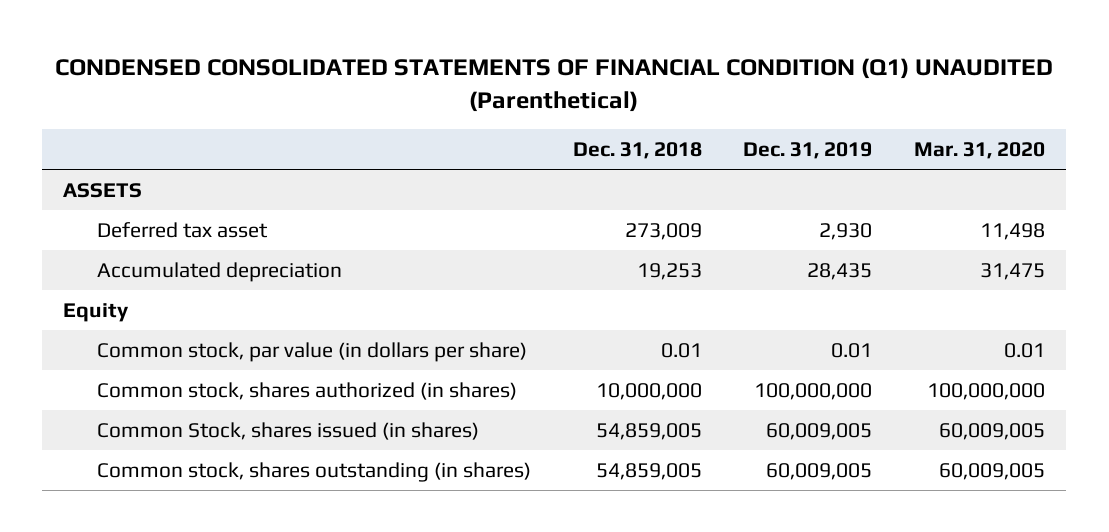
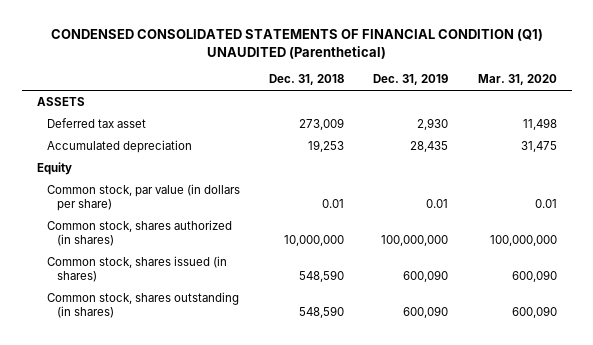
[96,422,479,441] Common Stock, shares issued (in shares) -> [46,256,227,282] Common stock, shares issued (in shares)
[595,423,702,441] 54,859,005 -> [299,269,345,282] 548,590
[766,423,873,441] 60,009,005 -> [403,269,449,282] 600,090
[939,423,1046,441] 60,009,005 -> [511,269,557,282] 600,090
[595,463,702,481] 54,859,005 -> [299,305,345,318] 548,590
[766,463,873,481] 60,009,005 -> [403,305,449,318] 600,090
[939,463,1046,481] 60,009,005 -> [511,305,557,318] 600,090

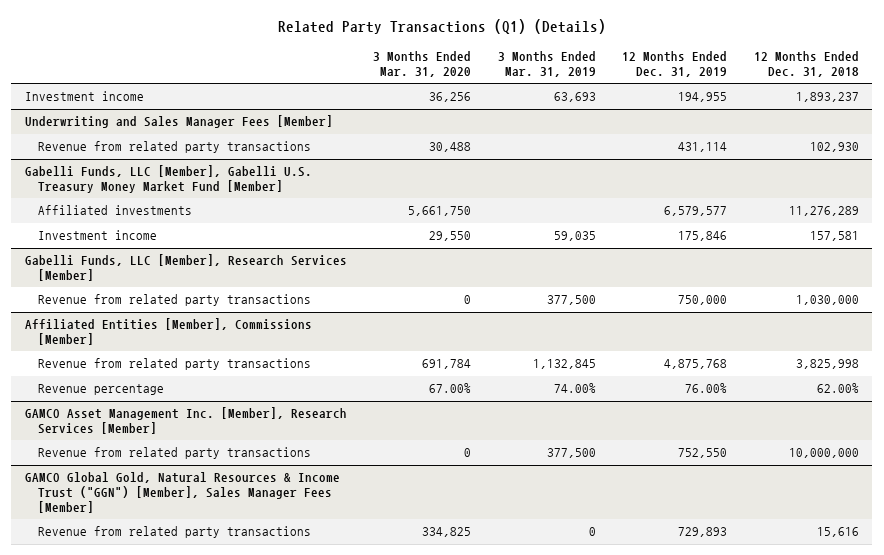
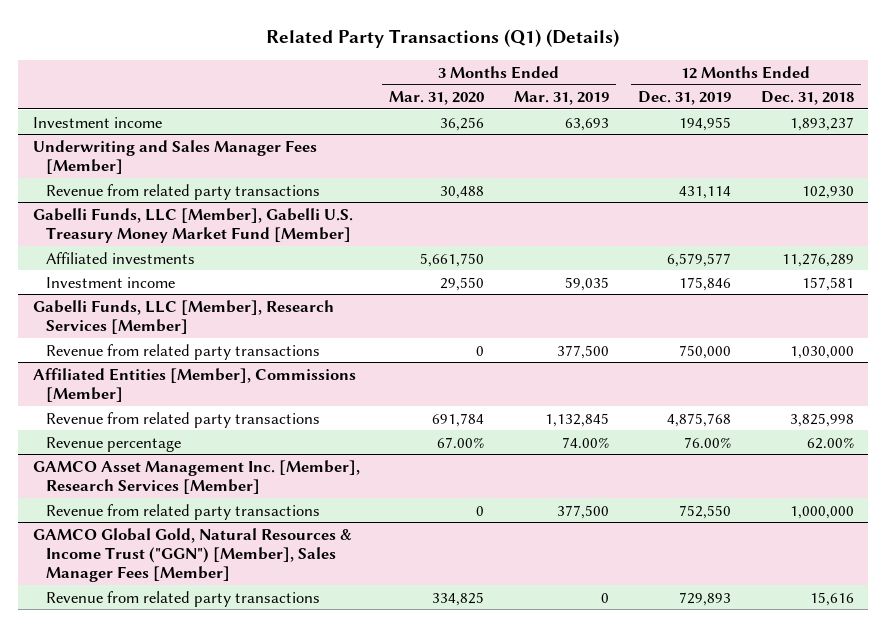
[788,448,859,459] 10,000,000 -> [789,505,854,519] 1,000,000

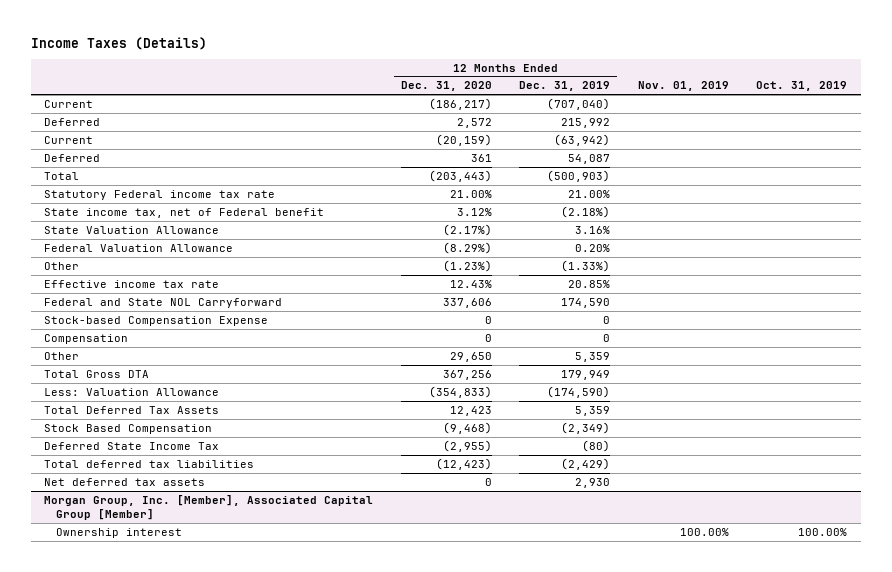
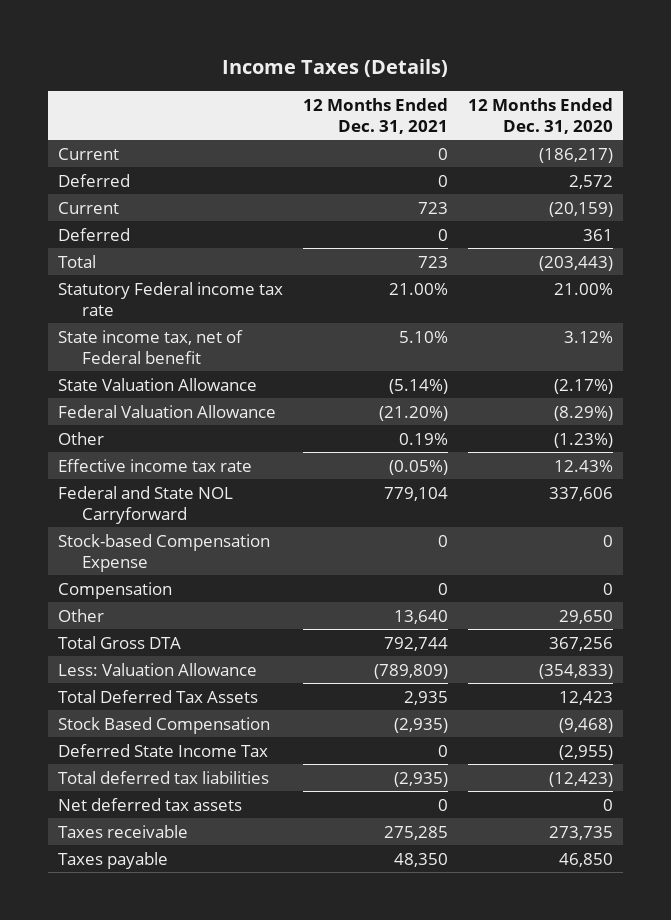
[519,81,611,92] Dec. 31, 2019 -> none
[637,81,729,92] Nov. 01, 2019 -> none
[756,81,848,92] Oct. 31, 2019 -> none
none -> [302,97,448,134] 12 Months Ended Dec. 31, 2021
[44,494,374,521] Morgan Group, Inc. [Member], Associated Capital Group [Member] -> none
[55,527,182,538] Ownership interest -> none
none -> [57,824,188,838] Taxes receivable
none -> [57,851,168,869] Taxes payable

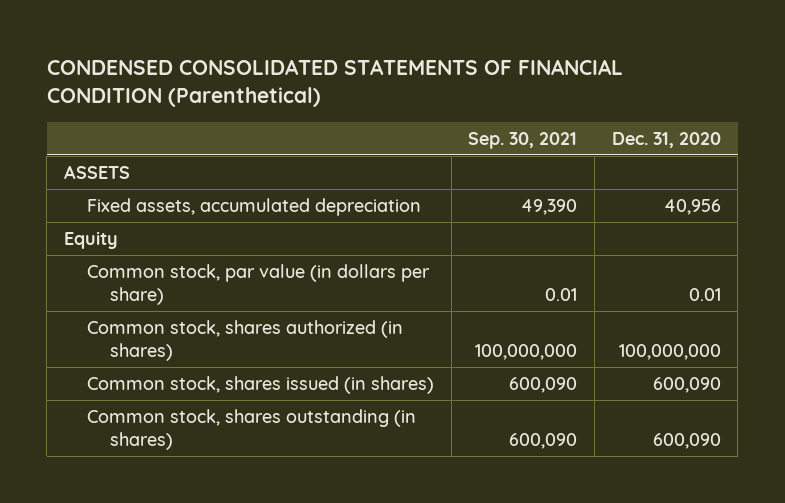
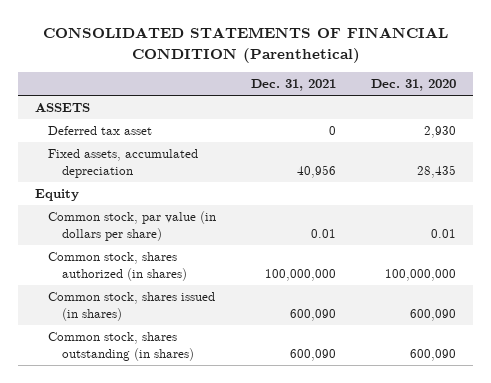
[46,59,623,108] CONDENSED CONSOLIDATED STATEMENTS OF FINANCIAL CONDITION (Parenthetical) -> [42,27,448,63] CONSOLIDATED STATEMENTS OF FINANCIAL CONDITION (Parenthetical)
[468,131,578,149] Sep. 30, 2021 -> none
none -> [251,79,337,92] Dec. 31, 2021
none -> [48,126,153,136] Deferred tax asset
[663,199,721,216] 40,956 -> [417,164,457,178] 28,435

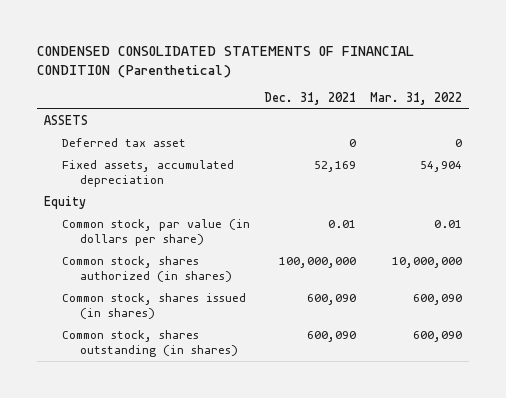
[42,27,448,63] CONSOLIDATED STATEMENTS OF FINANCIAL CONDITION (Parenthetical) -> [36,45,414,78] CONDENSED CONSOLIDATED STATEMENTS OF FINANCIAL CONDITION (Parenthetical)
[371,79,457,92] Dec. 31, 2020 -> none
none -> [370,92,463,106] Mar. 31, 2022
[297,164,337,178] 40,956 -> [313,161,356,173] 52,169

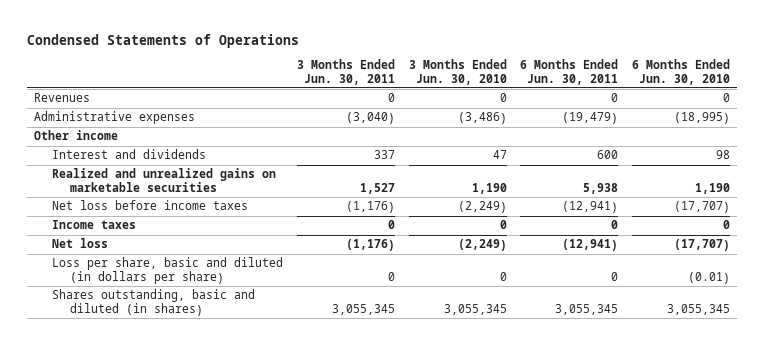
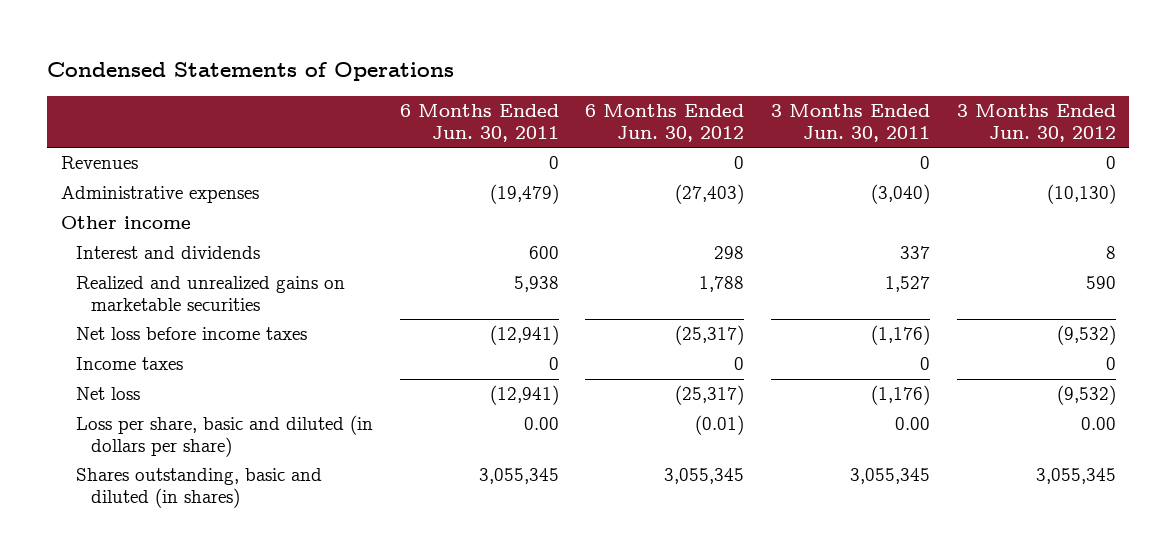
[408,59,507,85] 3 Months Ended Jun. 30, 2010 -> none
[631,59,730,85] 6 Months Ended Jun. 30, 2010 -> none
none -> [585,104,745,143] 6 Months Ended Jun. 30, 2012
none -> [956,104,1116,143] 3 Months Ended Jun. 30, 2012
[387,271,395,281] 0 -> [894,417,930,431] 0.00
[611,271,619,281] 0 -> [523,417,559,431] 0.00

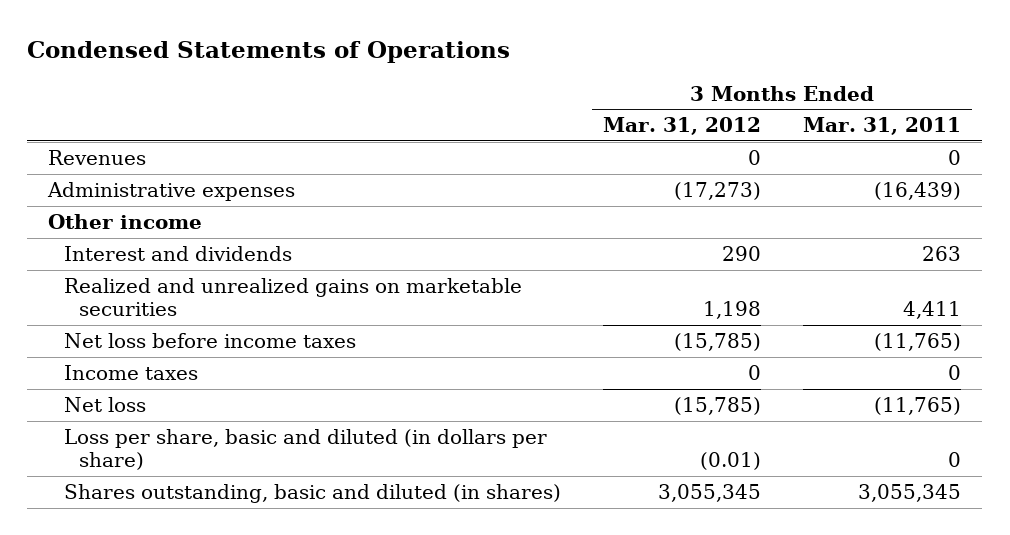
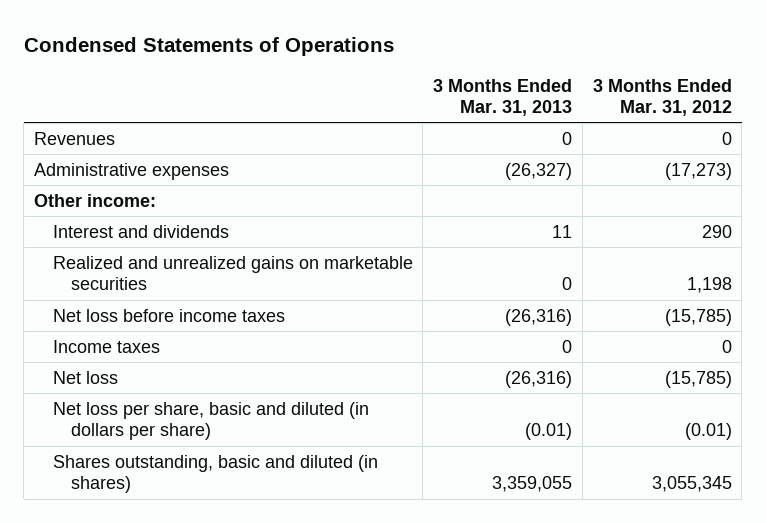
[803,117,962,136] Mar. 31, 2011 -> none
none -> [433,78,573,117] 3 Months Ended Mar. 31, 2013
[48,213,203,229] Other income -> [34,193,157,207] Other income:
[63,428,547,471] Loss per share, basic and diluted (in dollars per share) -> [52,401,369,441] Net loss per share, basic and diluted (in dollars per share)

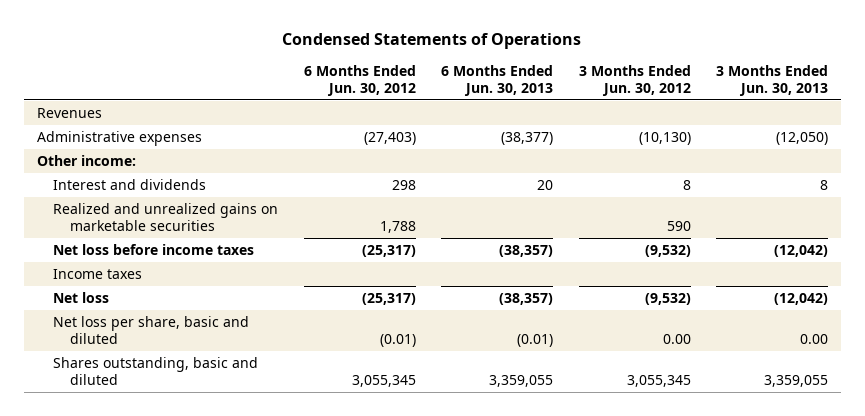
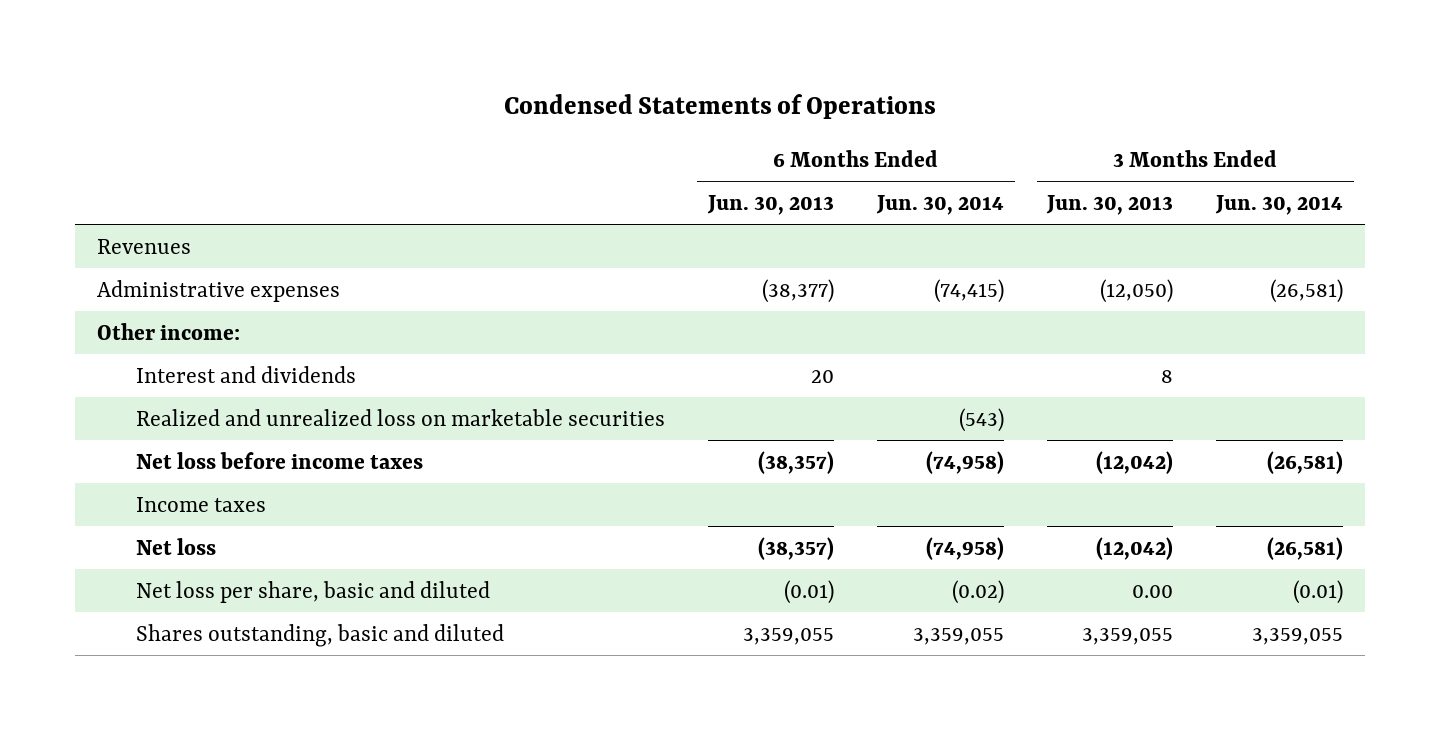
[303,64,416,97] 6 Months Ended Jun. 30, 2012 -> none
[578,64,691,97] 3 Months Ended Jun. 30, 2012 -> none
none -> [876,195,1005,216] Jun. 30, 2014
none -> [1215,195,1344,216] Jun. 30, 2014
[53,202,279,232] Realized and unrealized gains on marketable securities -> [136,408,666,426] Realized and unrealized loss on marketable securities

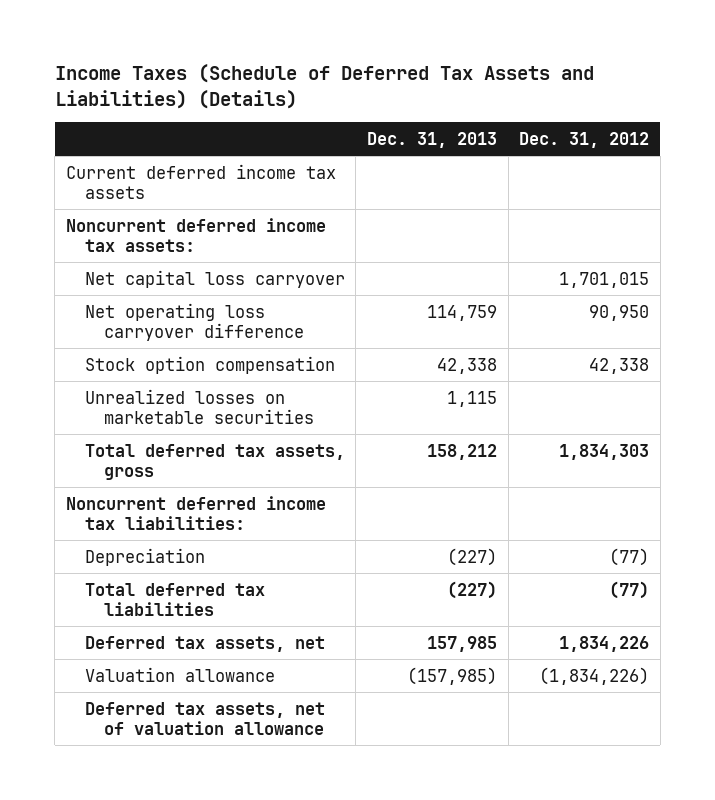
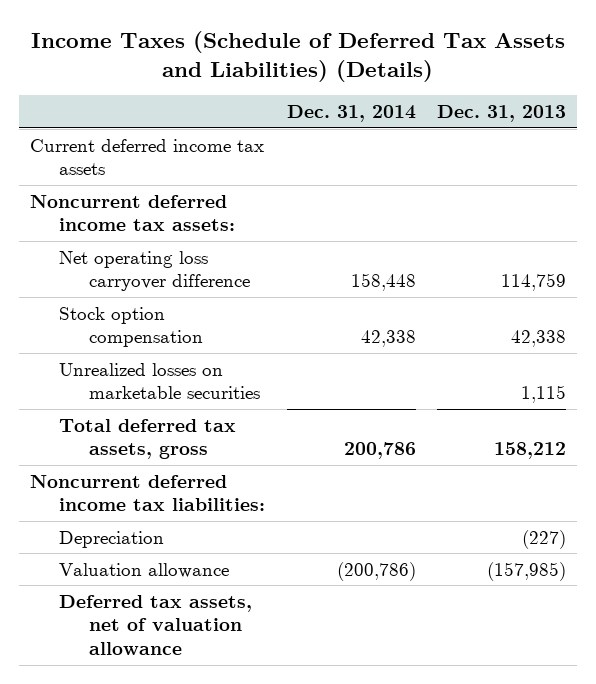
[519,131,650,148] Dec. 31, 2012 -> none
none -> [286,104,416,122] Dec. 31, 2014
[84,269,345,288] Net capital loss carryover -> none
[84,582,265,616] Total deferred tax liabilities -> none
[84,635,325,652] Deferred tax assets, net -> none

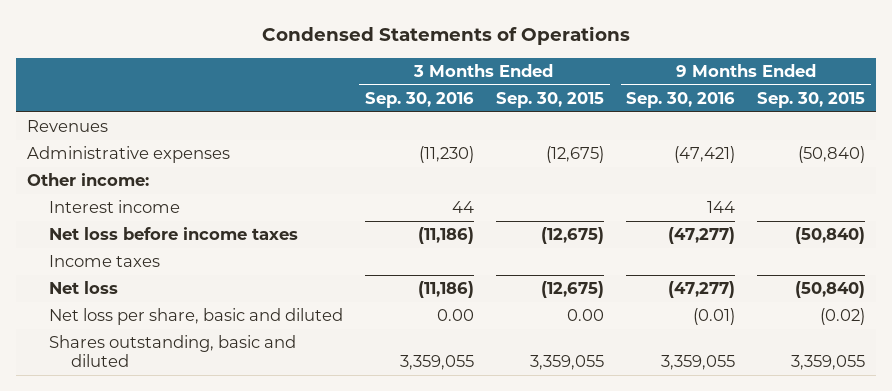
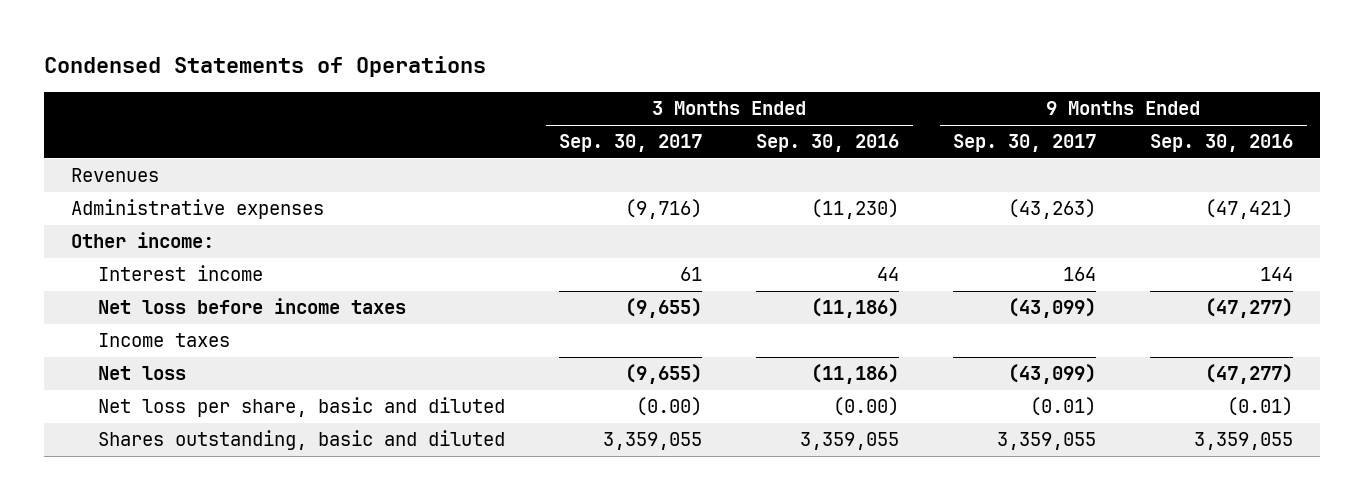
[495,91,604,108] Sep. 30, 2015 -> none
[757,91,866,108] Sep. 30, 2015 -> none
none -> [559,134,703,153] Sep. 30, 2017
none -> [953,134,1097,153] Sep. 30, 2017
[436,309,474,322] 0.00 -> [833,397,900,417] (0.00)

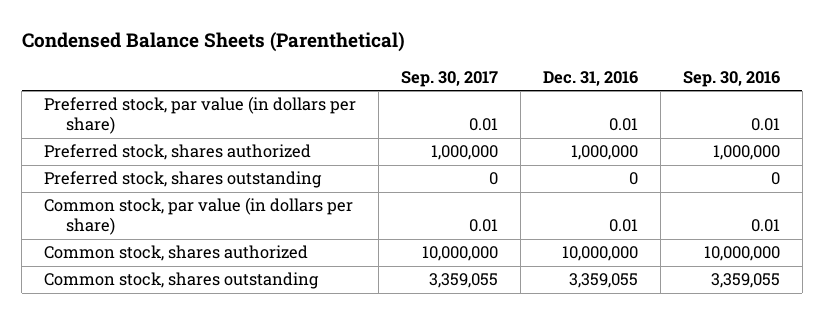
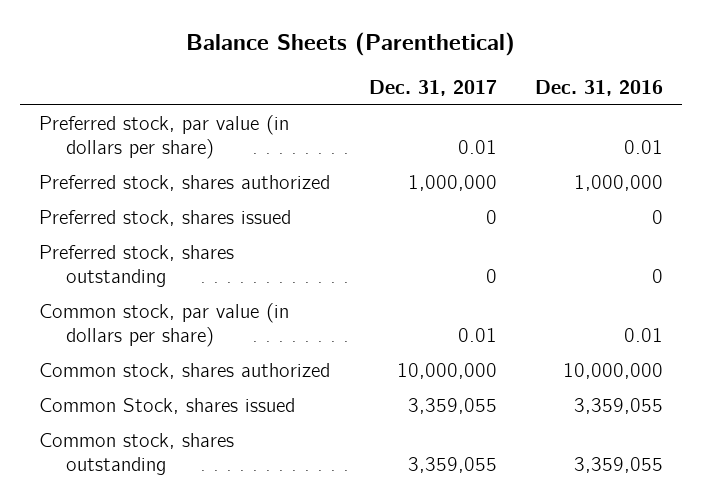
[21,31,405,52] Condensed Balance Sheets (Parenthetical) -> [186,32,516,57] Balance Sheets (Parenthetical)
[400,70,498,87] Sep. 30, 2017 -> none
[682,70,780,87] Sep. 30, 2016 -> none
none -> [368,80,497,97] Dec. 31, 2017
none -> [38,210,291,227] Preferred stock, shares issued
none -> [38,398,295,415] Common Stock, shares issued

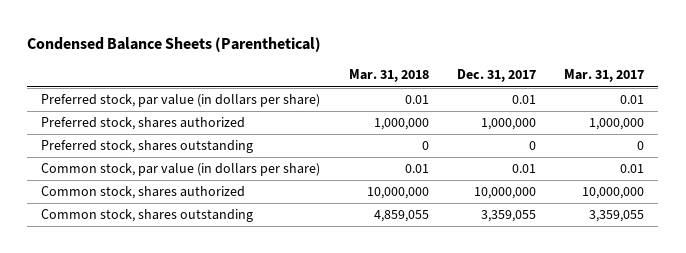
[186,32,516,57] Balance Sheets (Parenthetical) -> [27,37,322,53] Condensed Balance Sheets (Parenthetical)
[535,80,664,97] Dec. 31, 2016 -> none
none -> [348,69,429,83] Mar. 31, 2018
none -> [564,69,645,83] Mar. 31, 2017
[38,210,291,227] Preferred stock, shares issued -> none
[38,398,295,415] Common Stock, shares issued -> none

